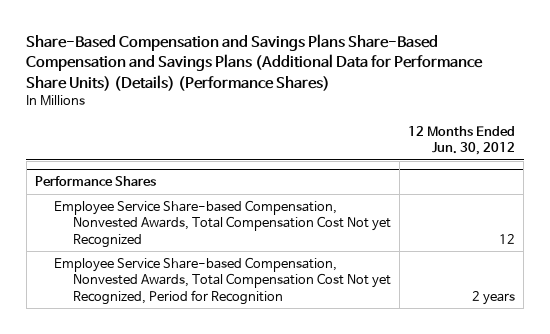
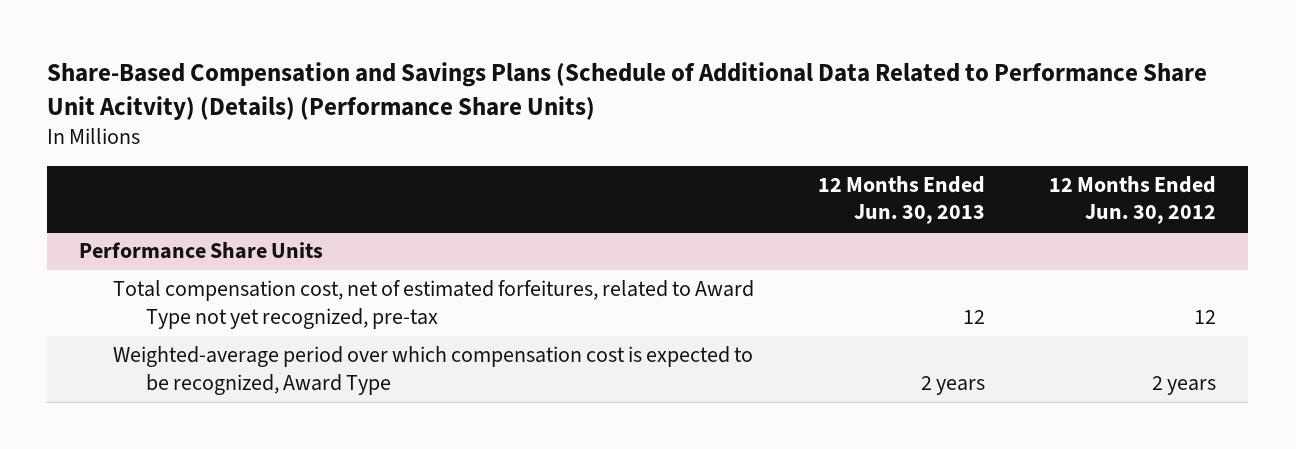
[26,33,484,91] Share-Based Compensation and Savings Plans Share-Based Compensation and Savings Plans (Additional Data for Performance Share Units) (Details) (Performance Shares) -> [47,62,1208,120] Share-Based Compensation and Savings Plans (Schedule of Additional Data Related to Performance Share Unit Acitvity) (Details) (Performance Share Units)
none -> [818,176,986,225] 12 Months Ended Jun. 30, 2013
[34,176,156,187] Performance Shares -> none
none -> [79,242,324,260] Performance Share Units
[54,200,392,248] Employee Service Share-based Compensation, Nonvested Awards, Total Compensation Cost Not yet Recognized -> [112,280,754,329] Total compensation cost, net of estimated forfeitures, related to Award Type not yet recognized, pre-tax
[54,257,392,305] Employee Service Share-based Compensation, Nonvested Awards, Total Compensation Cost Not yet Recognized, Period for Recognition -> [112,346,753,395] Weighted-average period over which compensation cost is expected to be recognized, Award Type

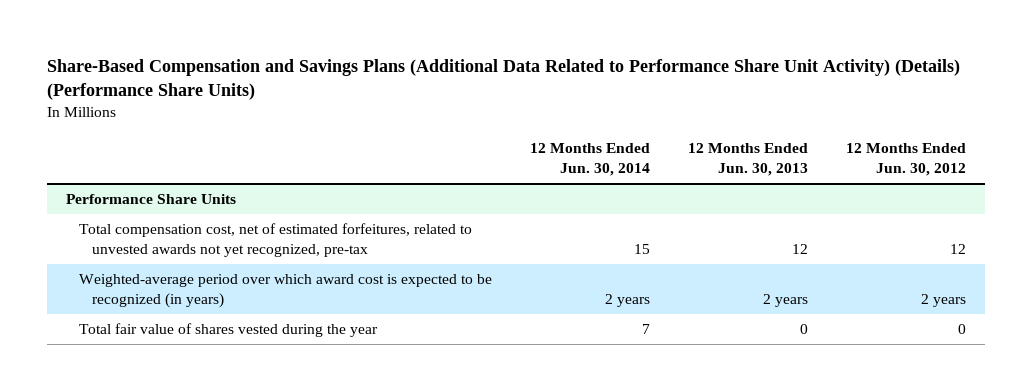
[47,62,1208,120] Share-Based Compensation and Savings Plans (Schedule of Additional Data Related to Performance Share Unit Acitvity) (Details) (Performance Share Units) -> [47,58,961,101] Share-Based Compensation and Savings Plans (Additional Data Related to Performance Share Unit Activity) (Details) (Performance Share Units)
none -> [530,143,651,177] 12 Months Ended Jun. 30, 2014
[112,280,754,329] Total compensation cost, net of estimated forfeitures, related to Award Type not yet recognized, pre-tax -> [79,223,473,258] Total compensation cost, net of estimated forfeitures, related to unvested awards not yet recognized, pre-tax
[112,346,753,395] Weighted-average period over which compensation cost is expected to be recognized, Award Type -> [79,274,493,309] Weighted-average period over which award cost is expected to be recognized (in years)
none -> [79,323,379,338] Total fair value of shares vested during the year

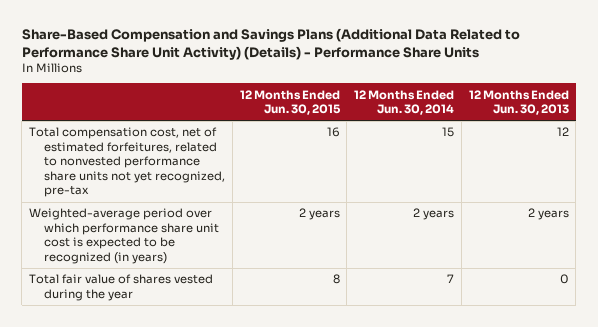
[47,58,961,101] Share-Based Compensation and Savings Plans (Additional Data Related to Performance Share Unit Activity) (Details) (Performance Share Units) -> [21,28,520,60] Share-Based Compensation and Savings Plans (Additional Data Related to Performance Share Unit Activity) (Details) - Performance Share Units
[846,143,967,177] 12 Months Ended Jun. 30, 2012 -> none
none -> [239,89,341,116] 12 Months Ended Jun. 30, 2015
[66,194,237,205] Performance Share Units -> none
[79,223,473,258] Total compensation cost, net of estimated forfeitures, related to unvested awards not yet recognized, pre-tax -> [29,127,226,198] Total compensation cost, net of estimated forfeitures, related to nonvested performance share units not yet recognized, pre-tax
[79,274,493,309] Weighted-average period over which award cost is expected to be recognized (in years) -> [29,208,220,264] Weighted-average period over which performance share unit cost is expected to be recognized (in years)

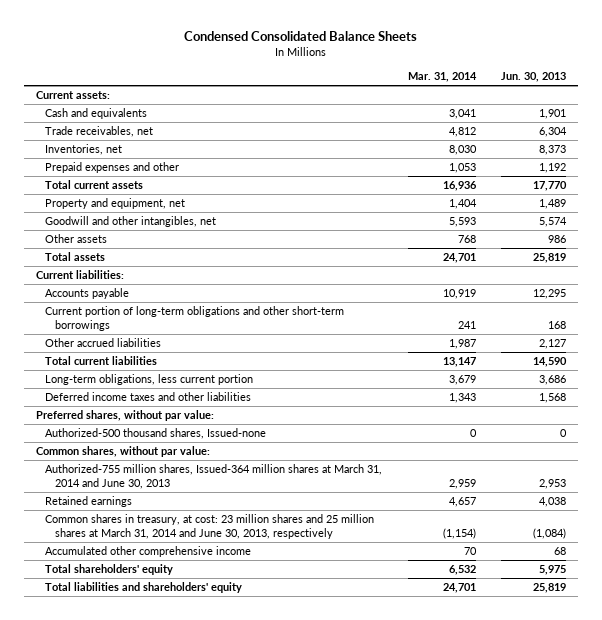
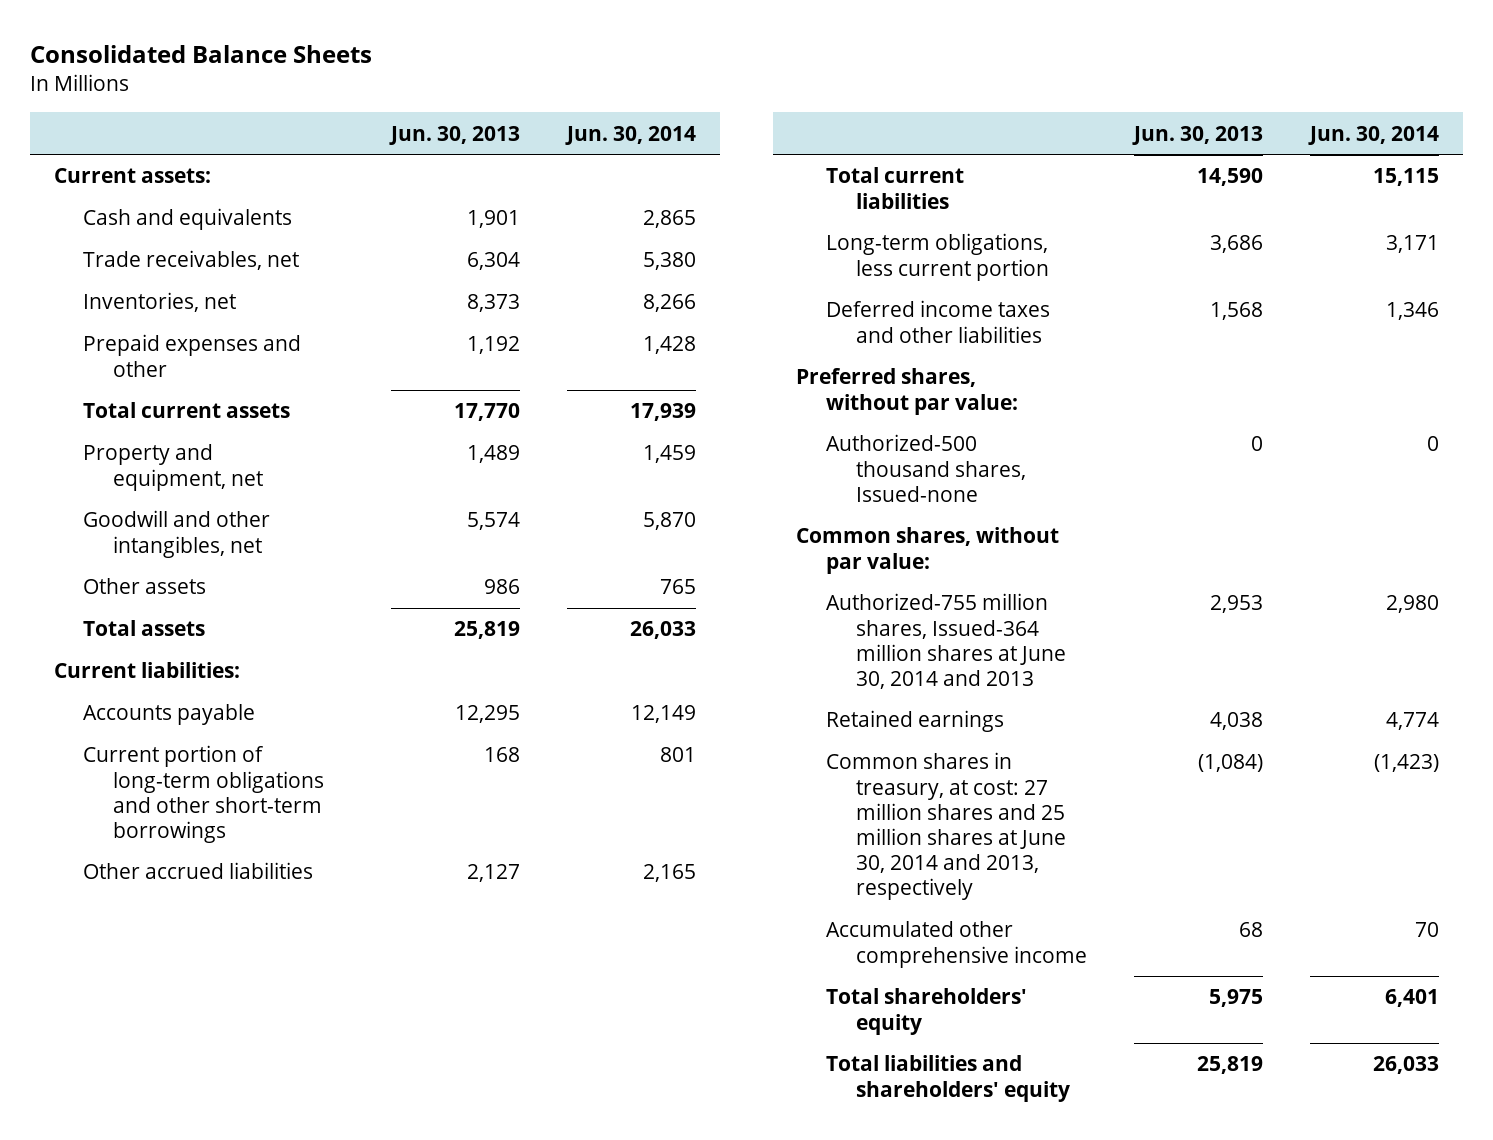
[184,30,418,41] Condensed Consolidated Balance Sheets -> [30,44,373,63] Consolidated Balance Sheets
[407,72,477,83] Mar. 31, 2014 -> none
none -> [565,125,697,145] Jun. 30, 2014
[45,464,383,489] Authorized-755 million shares, Issued-364 million shares at March 31, 2014 and June 30, 2013 -> [825,593,1066,689] Authorized-755 million shares, Issued-364 million shares at June 30, 2014 and 2013
[45,514,375,539] Common shares in treasury, at cost: 23 million shares and 25 million shares at March 31, 2014 and June 30, 2013, respectively -> [825,752,1066,901] Common shares in treasury, at cost: 27 million shares and 25 million shares at June 30, 2014 and 2013, respectively

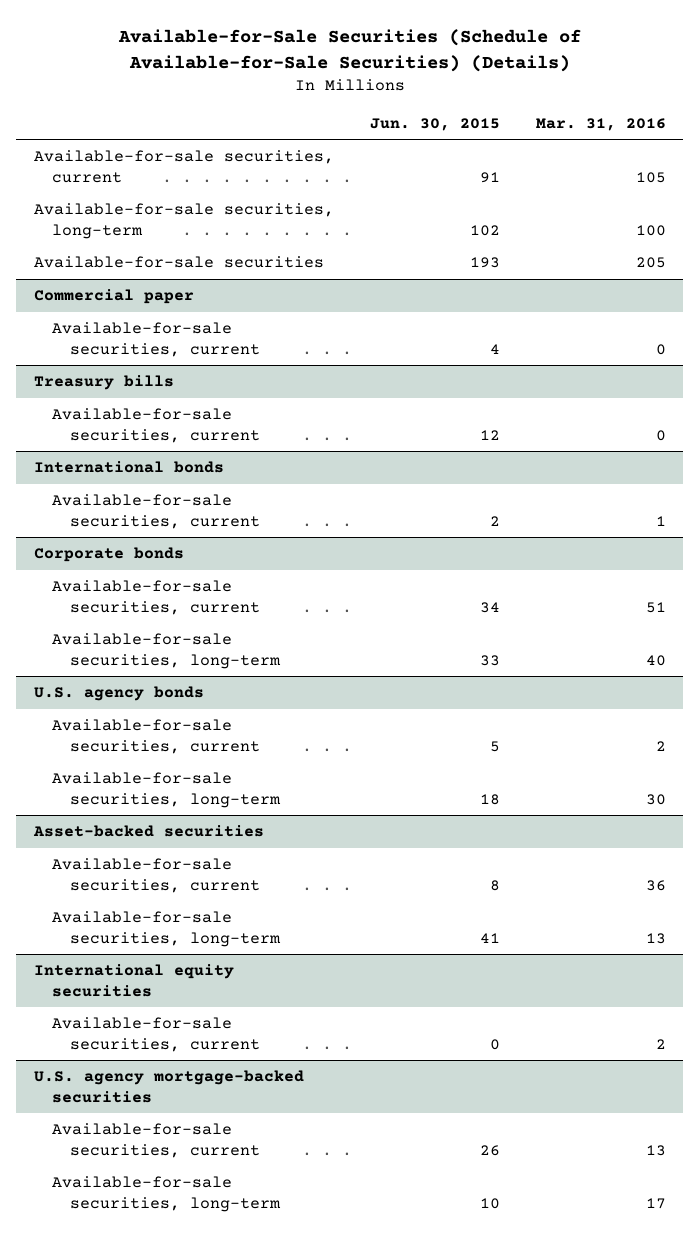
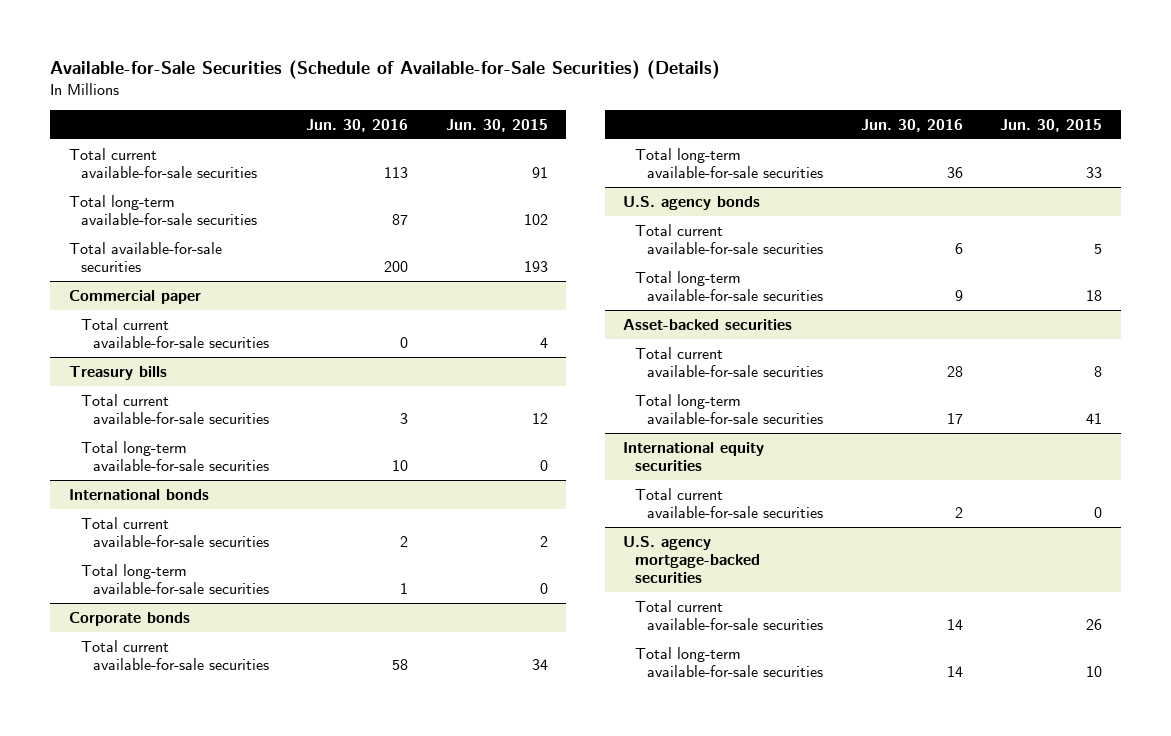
[535,118,666,132] Mar. 31, 2016 -> none
none -> [306,118,409,132] Jun. 30, 2016
[33,150,334,184] Available-for-sale securities, current -> [68,147,257,178] Total current available-for-sale securities
[33,203,334,240] Available-for-sale securities, long-term -> [68,194,257,225] Total long-term available-for-sale securities
[33,256,324,269] Available-for-sale securities -> [68,241,222,272] Total available-for-sale securities
[51,322,260,358] Available-for-sale securities, current -> [80,317,269,348] Total current available-for-sale securities
[51,408,260,444] Available-for-sale securities, current -> [80,393,269,424] Total current available-for-sale securities
none -> [80,440,269,471] Total long-term available-for-sale securities
[51,494,260,530] Available-for-sale securities, current -> [80,516,269,547] Total current available-for-sale securities
none -> [80,563,269,594] Total long-term available-for-sale securities
[51,580,260,616] Available-for-sale securities, current -> [80,639,269,670] Total current available-for-sale securities
[51,633,281,670] Available-for-sale securities, long-term -> [635,147,824,178] Total long-term available-for-sale securities
[51,719,260,755] Available-for-sale securities, current -> [635,223,824,254] Total current available-for-sale securities
[51,772,281,809] Available-for-sale securities, long-term -> [635,270,824,301] Total long-term available-for-sale securities
[51,858,260,894] Available-for-sale securities, current -> [635,346,824,377] Total current available-for-sale securities
[51,911,281,948] Available-for-sale securities, long-term -> [635,393,824,424] Total long-term available-for-sale securities
[51,1017,260,1053] Available-for-sale securities, current -> [635,487,824,518] Total current available-for-sale securities
[51,1123,260,1159] Available-for-sale securities, current -> [635,599,824,630] Total current available-for-sale securities
[51,1176,281,1213] Available-for-sale securities, long-term -> [635,646,824,677] Total long-term available-for-sale securities

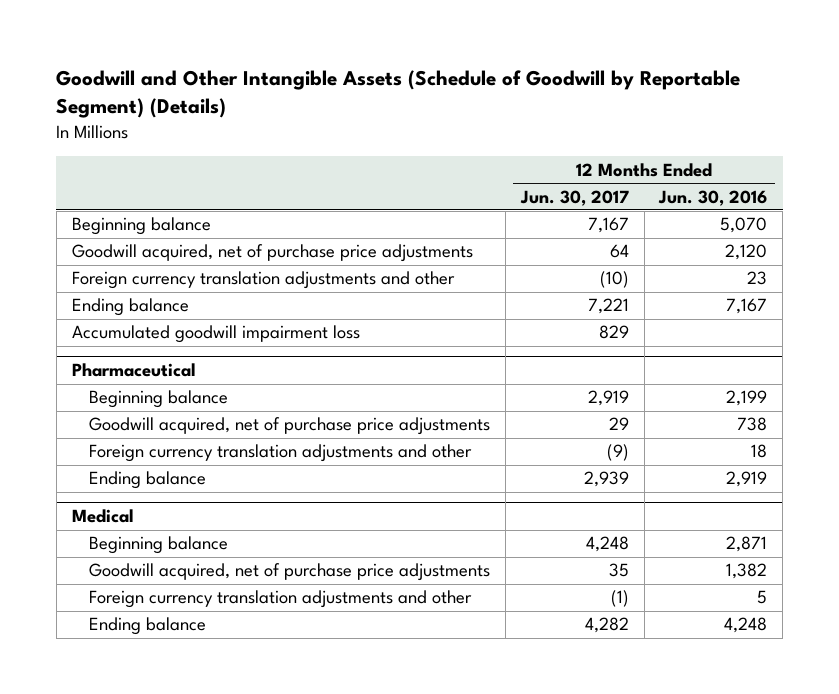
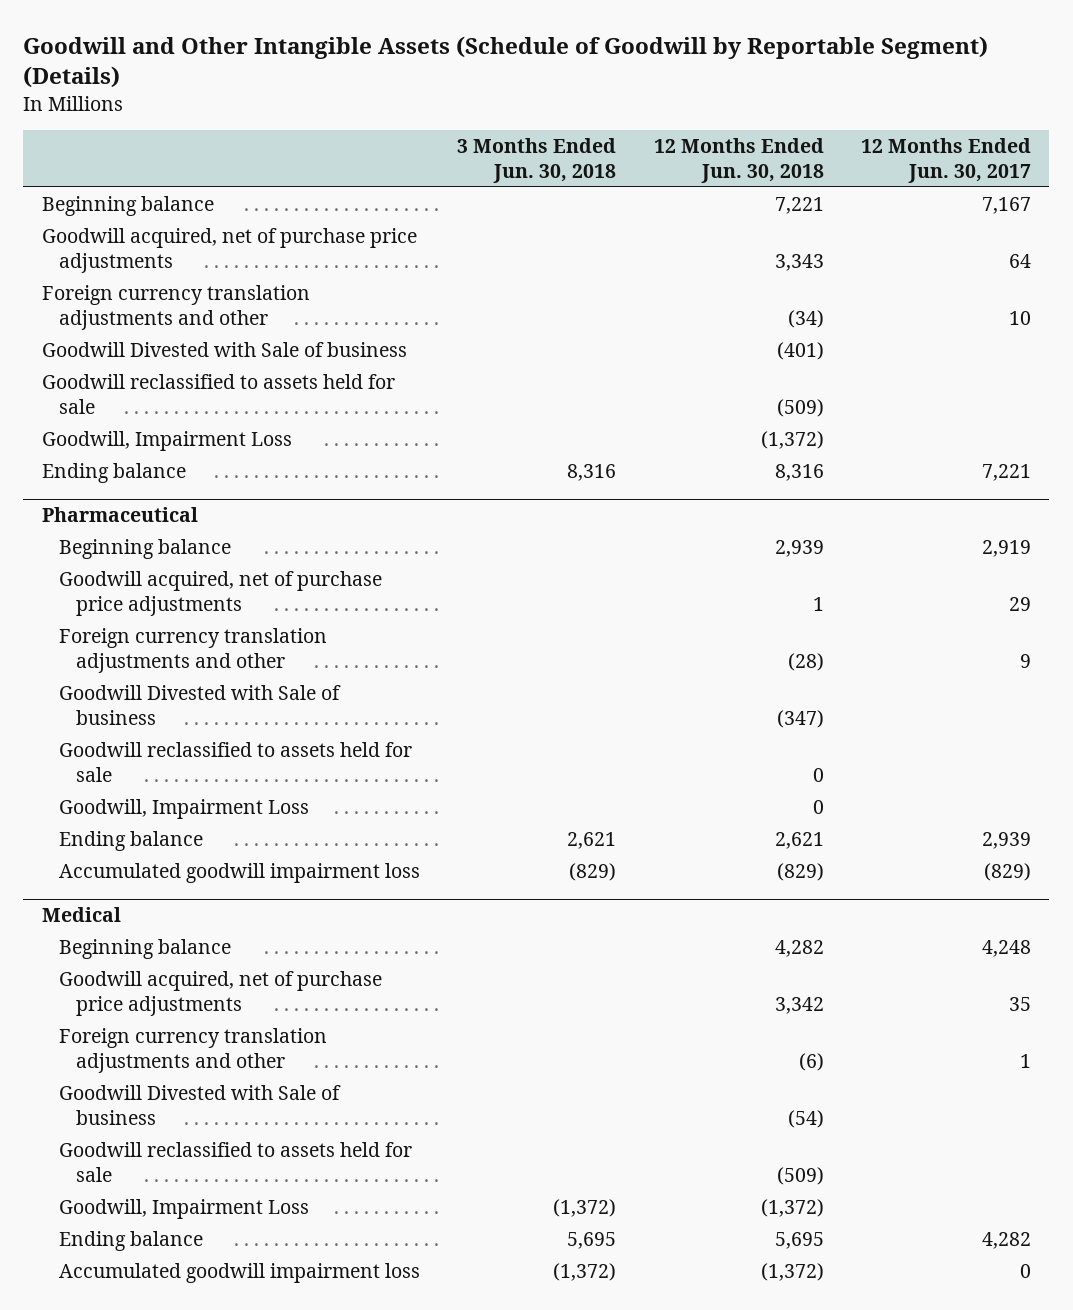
[658,189,768,206] Jun. 30, 2016 -> none
none -> [457,138,617,183] 3 Months Ended Jun. 30, 2018
none -> [653,138,824,183] 12 Months Ended Jun. 30, 2018
[599,271,629,289] (10) -> [1008,310,1031,325] 10
none -> [42,342,408,358] Goodwill Divested with Sale of business
none -> [42,374,396,414] Goodwill reclassified to assets held for sale
none -> [42,431,293,452] Goodwill, Impairment Loss
[71,325,360,344] Accumulated goodwill impairment loss -> none
[606,444,629,462] (9) -> [1019,653,1031,668] 9
none -> [59,685,342,725] Goodwill Divested with Sale of business
none -> [59,742,413,782] Goodwill reclassified to assets held for sale
none -> [59,799,310,820] Goodwill, Impairment Loss
none -> [59,863,421,884] Accumulated goodwill impairment loss
[610,590,629,608] (1) -> [1019,1053,1031,1068] 1
none -> [59,1085,342,1125] Goodwill Divested with Sale of business
none -> [59,1142,413,1182] Goodwill reclassified to assets held for sale
none -> [59,1199,310,1220] Goodwill, Impairment Loss
none -> [59,1263,421,1284] Accumulated goodwill impairment loss

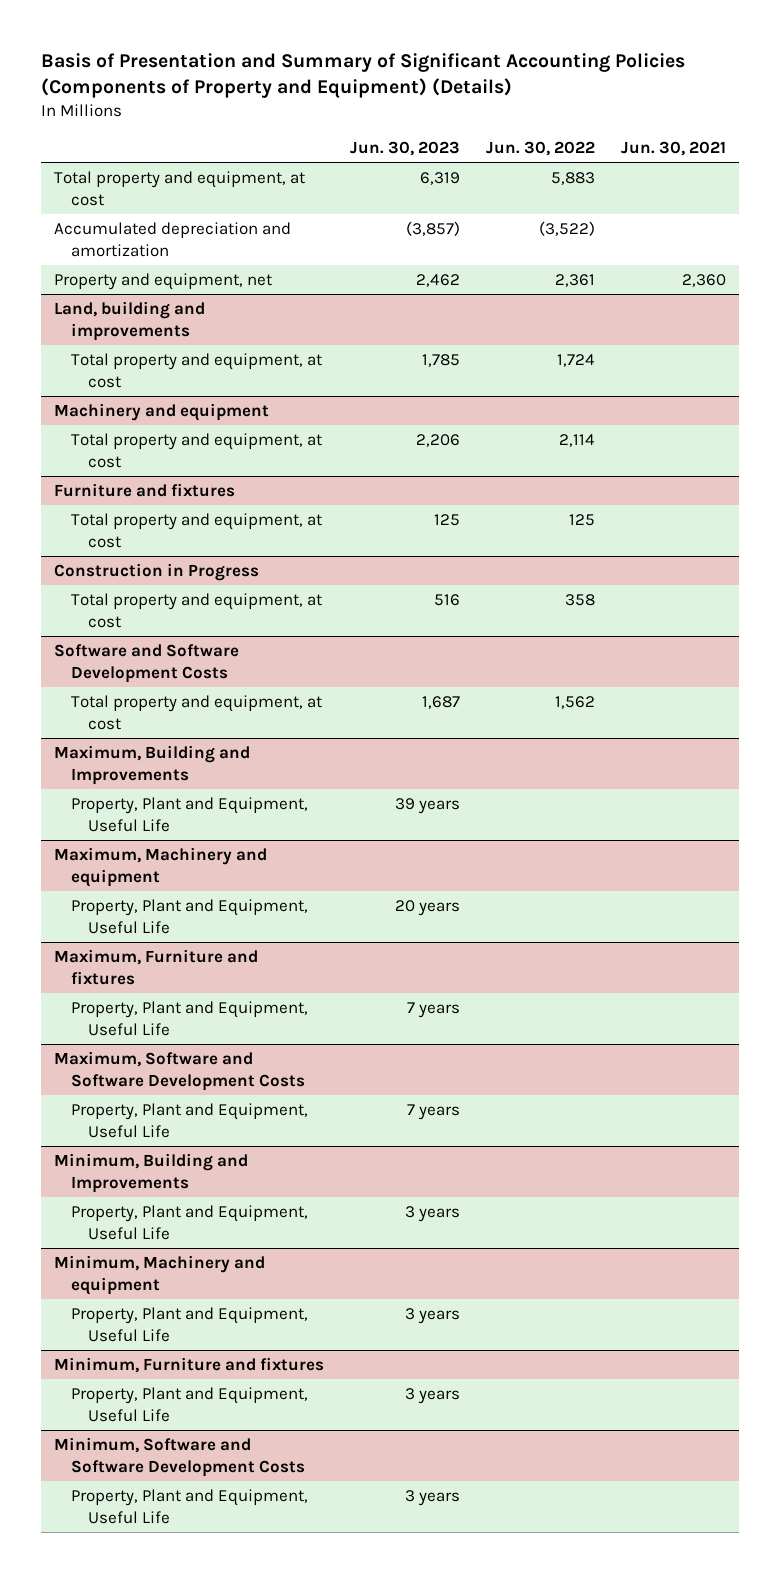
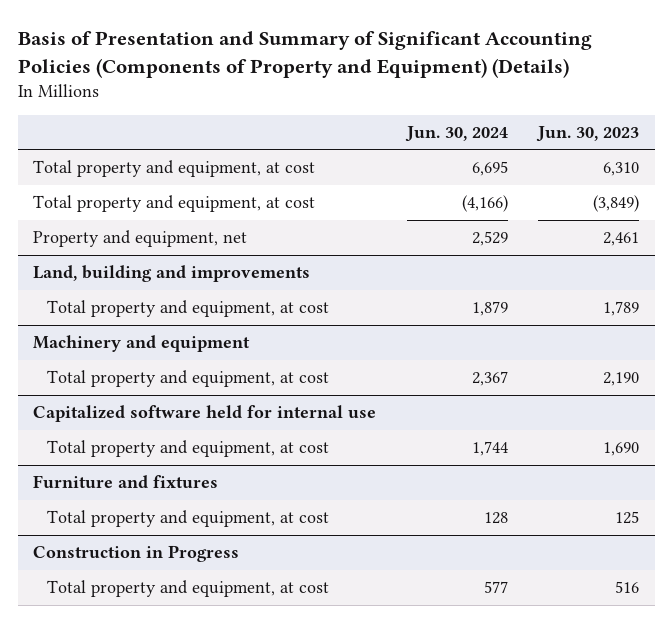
[486,140,596,156] Jun. 30, 2022 -> none
[621,140,727,156] Jun. 30, 2021 -> none
none -> [404,125,508,142] Jun. 30, 2024
[54,221,292,257] Accumulated depreciation and amortization -> none
[420,171,461,185] 6,319 -> [603,162,640,177] 6,310
none -> [33,195,316,213] Total property and equipment, at cost
[416,273,461,287] 2,462 -> [603,232,640,247] 2,461
[422,353,461,367] 1,785 -> [603,301,640,317] 1,789
[416,433,461,447] 2,206 -> [603,372,640,387] 2,190
none -> [33,405,377,423] Capitalized software held for internal use
none -> [47,440,330,458] Total property and equipment, at cost
[54,643,240,683] Software and Software Development Costs -> none
[70,694,322,730] Total property and equipment, at cost -> none
[54,744,251,785] Maximum, Building and Improvements -> none
[70,796,308,832] Property, Plant and Equipment, Useful Life -> none
[54,846,268,887] Maximum, Machinery and equipment -> none
[70,898,308,934] Property, Plant and Equipment, Useful Life -> none
[54,948,259,985] Maximum, Furniture and fixtures -> none
[70,1000,308,1036] Property, Plant and Equipment, Useful Life -> none
[54,1050,305,1091] Maximum, Software and Software Development Costs -> none
[70,1102,308,1138] Property, Plant and Equipment, Useful Life -> none
[54,1152,249,1193] Minimum, Building and Improvements -> none
[70,1204,308,1240] Property, Plant and Equipment, Useful Life -> none
[54,1254,266,1295] Minimum, Machinery and equipment -> none
[70,1306,308,1342] Property, Plant and Equipment, Useful Life -> none
[54,1356,325,1373] Minimum, Furniture and fixtures -> none
[70,1386,308,1422] Property, Plant and Equipment, Useful Life -> none
[54,1436,305,1477] Minimum, Software and Software Development Costs -> none
[70,1488,308,1524] Property, Plant and Equipment, Useful Life -> none

